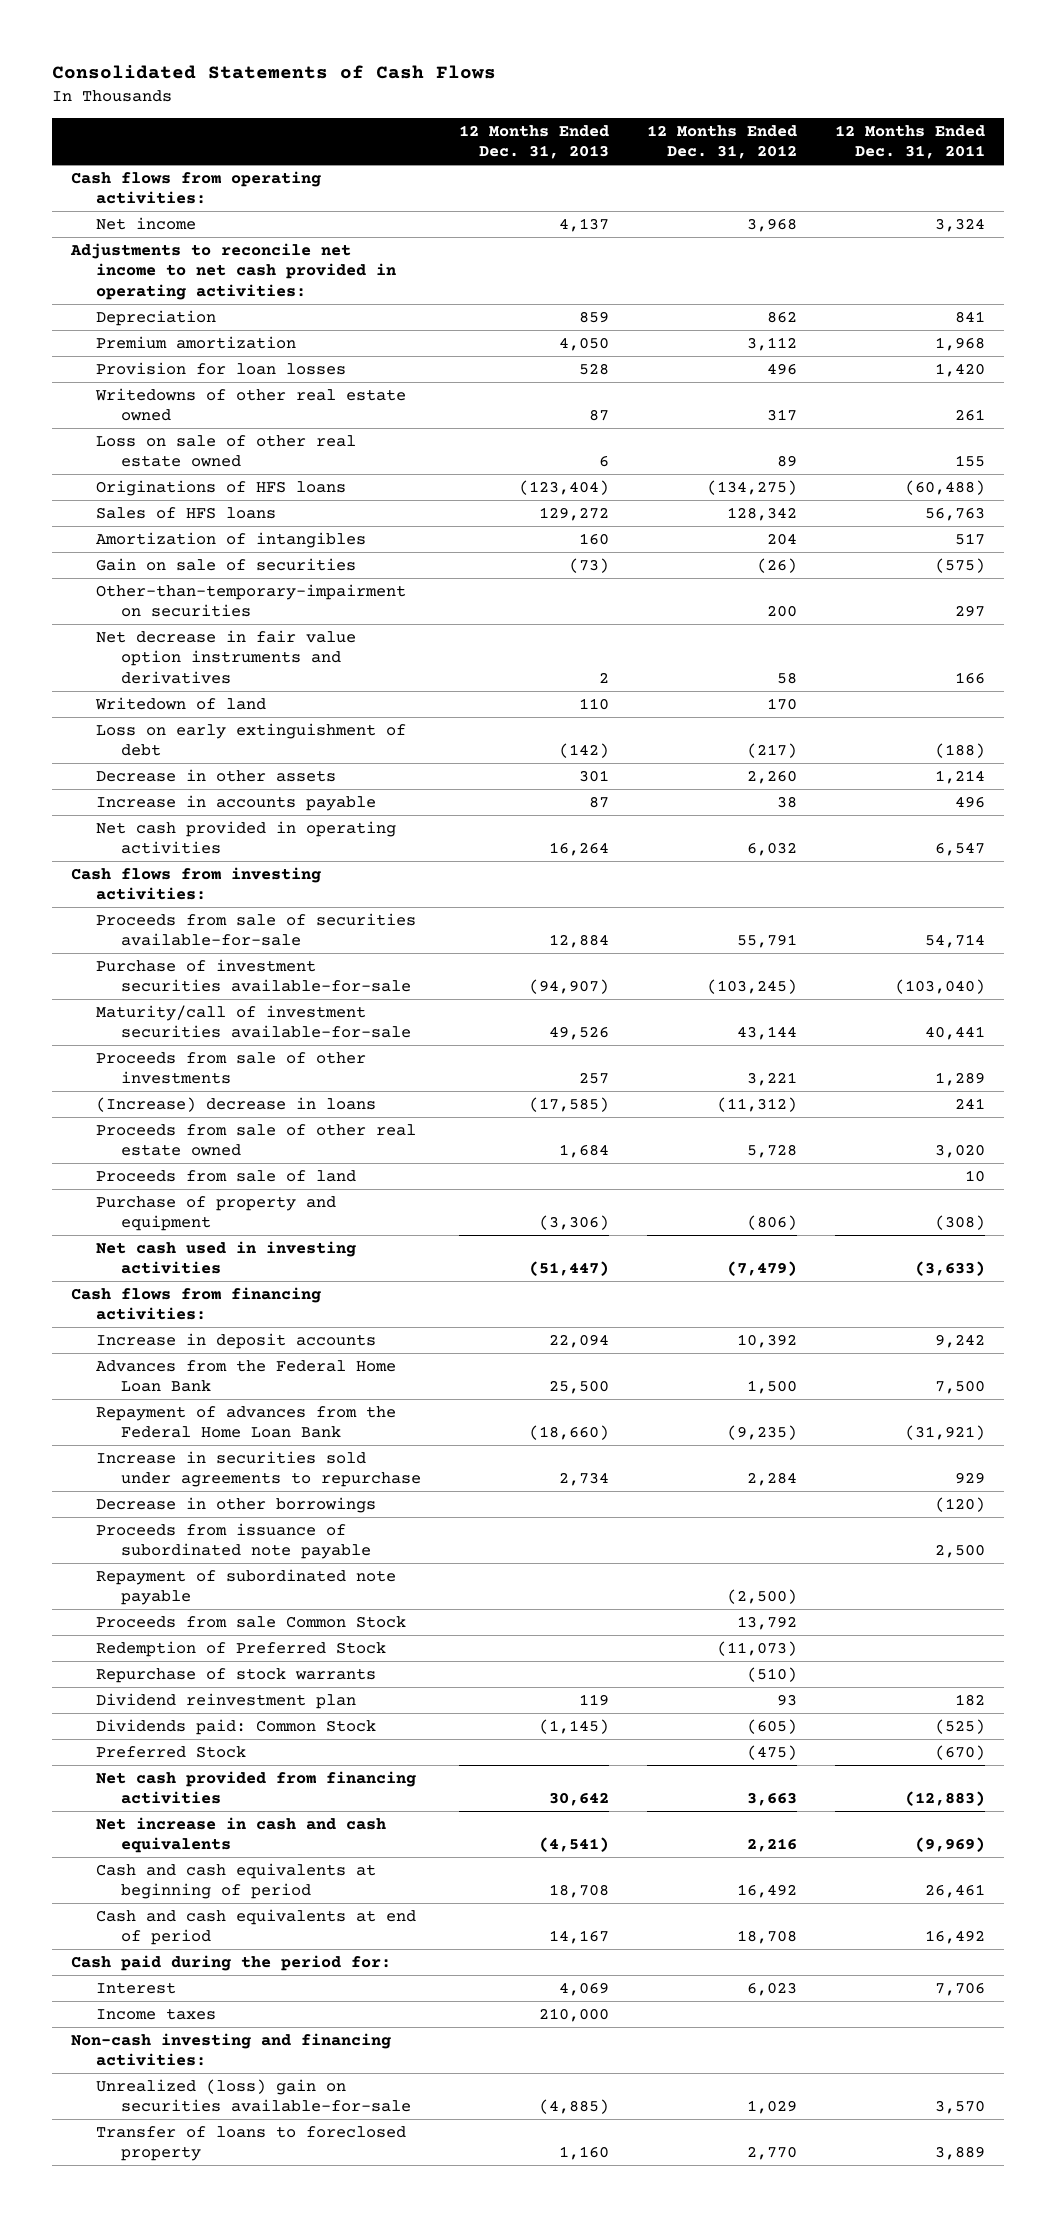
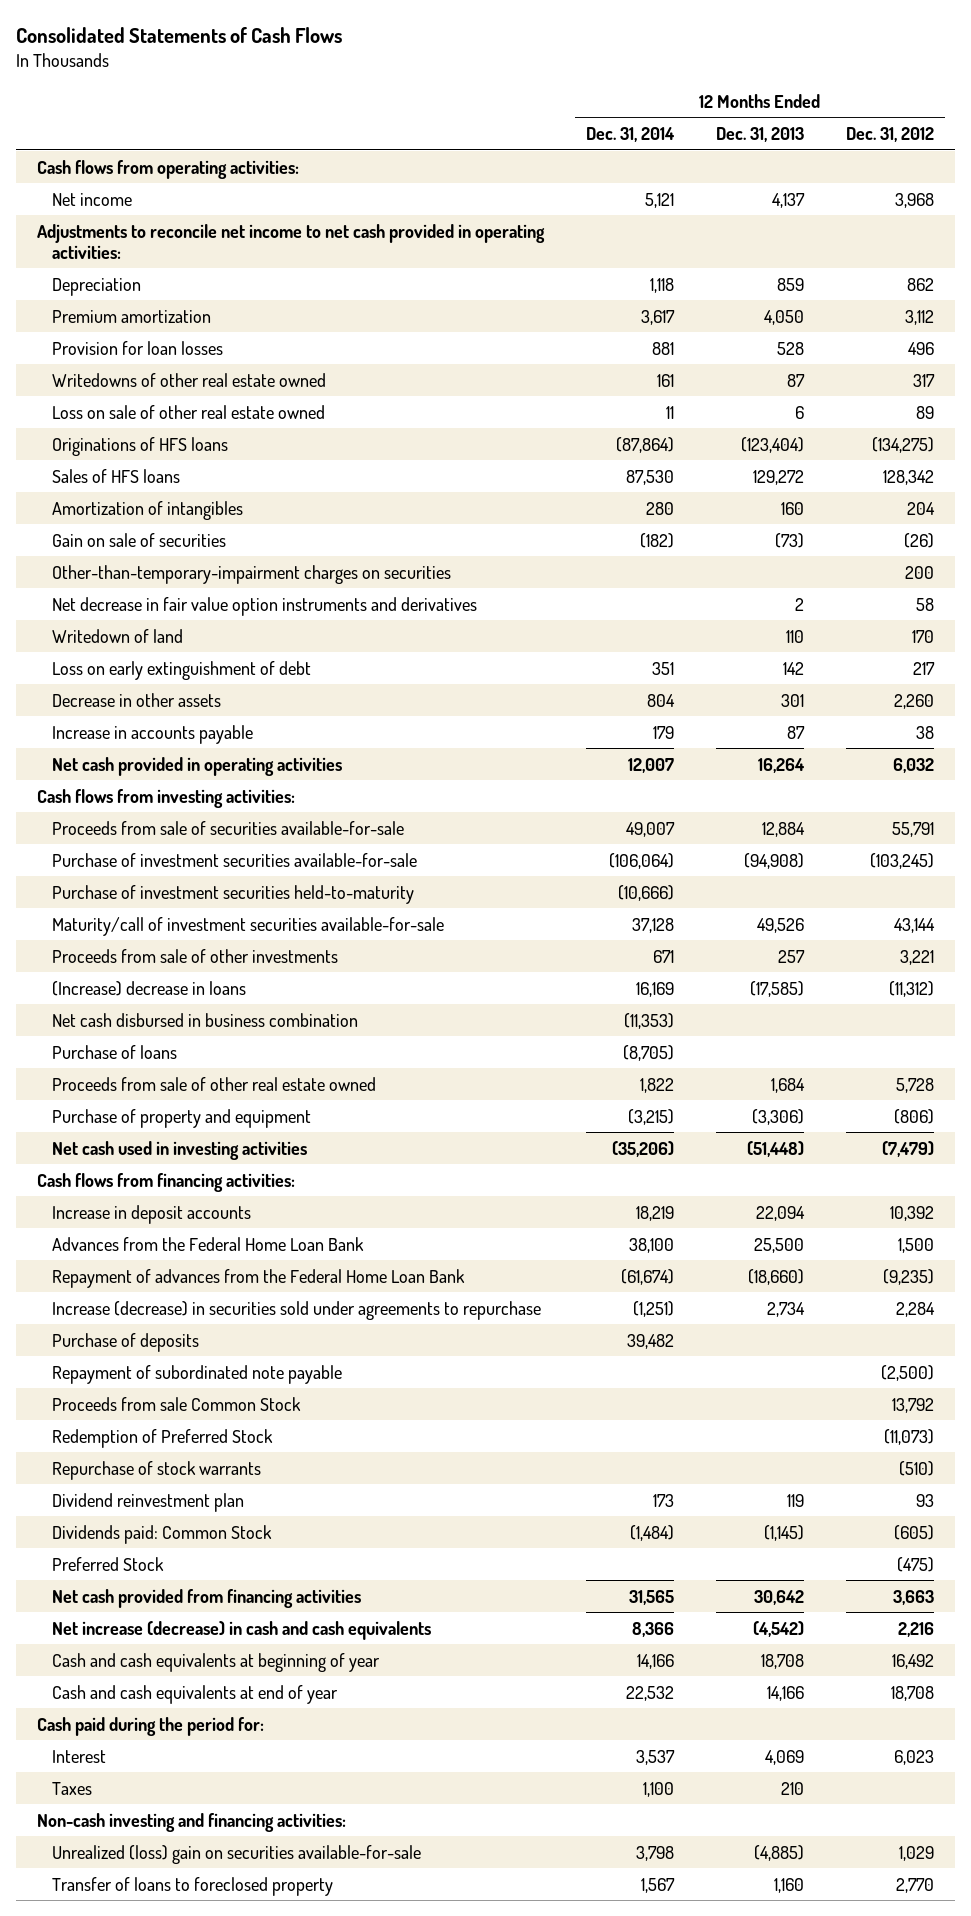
[835,124,986,160] 12 Months Ended Dec. 31, 2011 -> none
none -> [585,127,675,143] Dec. 31, 2014
[96,583,407,618] Other-than-temporary-impairment on securities -> [51,564,451,584] Other-than-temporary-impairment charges on securities
[559,743,610,759] (142) -> [783,661,805,675] 142
[747,743,798,759] (217) -> [913,661,936,675] 217
[529,979,610,995] (94,907) -> [744,852,805,869] (94,908)
none -> [51,884,414,904] Purchase of investment securities held-to-maturity
none -> [51,1012,358,1027] Net cash disbursed in business combination
none -> [51,1044,177,1059] Purchase of loans
[96,1169,357,1182] Proceeds from sale of land -> none
[529,1261,610,1277] (51,447) -> [747,1140,805,1157] (51,448)
[96,1496,377,1513] Decrease in other borrowings -> none
[96,1522,372,1560] Proceeds from issuance of subordinated note payable -> none
[96,1450,422,1488] Increase in securities sold under agreements to repurchase -> [51,1300,541,1320] Increase (decrease) in securities sold under agreements to repurchase
none -> [51,1332,199,1352] Purchase of deposits
[96,1816,387,1854] Net increase in cash and cash equivalents -> [51,1620,431,1640] Net increase (decrease) in cash and cash equivalents
[539,1837,610,1853] (4,541) -> [753,1620,805,1637] (4,542)
[96,1862,377,1900] Cash and cash equivalents at beginning of period -> [51,1652,380,1672] Cash and cash equivalents at beginning of year
[96,1908,417,1946] Cash and cash equivalents at end of period -> [51,1684,338,1704] Cash and cash equivalents at end of year
[549,1930,610,1945] 14,167 -> [767,1685,805,1701] 14,166
[96,2007,217,2020] Income taxes -> [51,1781,92,1795] Taxes
[539,2007,610,2022] 210,000 -> [781,1781,805,1795] 210

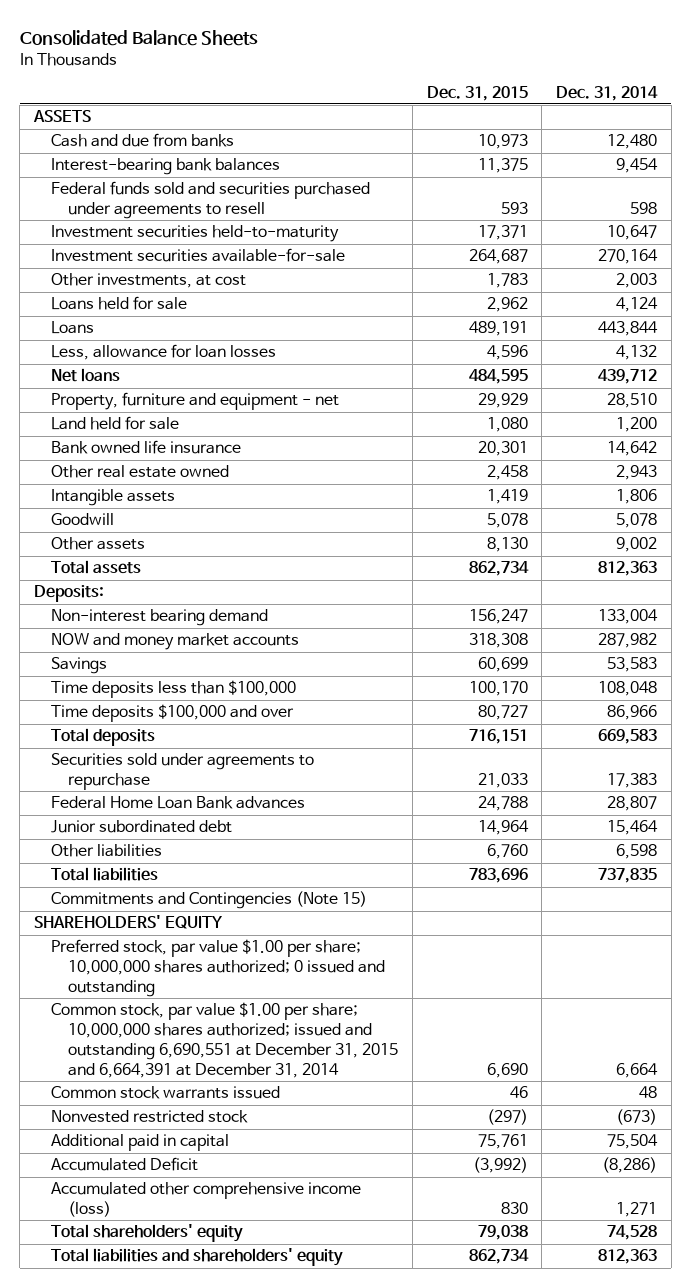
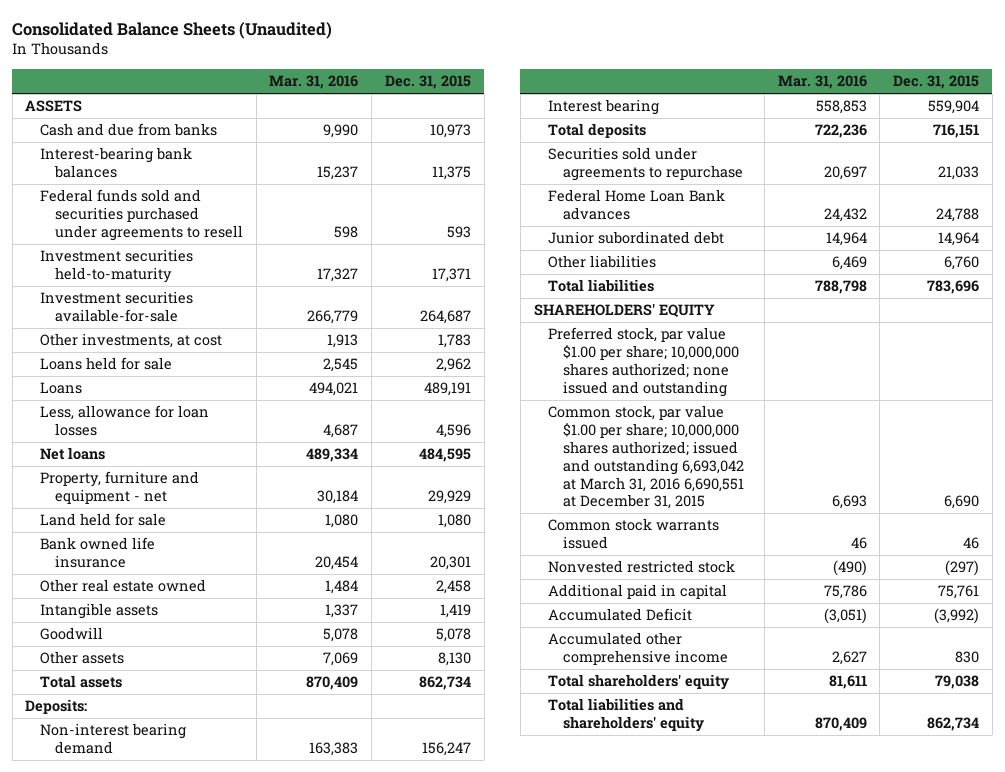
[19,29,258,46] Consolidated Balance Sheets -> [12,21,333,39] Consolidated Balance Sheets (Unaudited)
[556,85,659,101] Dec. 31, 2014 -> none
none -> [269,75,359,90] Mar. 31, 2016
[51,633,300,651] NOW and money market accounts -> none
[51,657,108,675] Savings -> none
[51,680,297,699] Time deposits less than $100,000 -> none
[51,704,295,723] Time deposits $100,000 and over -> none
none -> [548,99,660,116] Interest bearing
[51,891,368,910] Commitments and Contingencies (Note 15) -> none
[51,939,386,997] Preferred stock, par value $1.00 per share; 10,000,000 shares authorized; 0 issued and outstanding -> [548,327,740,397] Preferred stock, par value $1.00 per share; 10,000,000 shares authorized; none issued and outstanding
[51,1002,399,1078] Common stock, par value $1.00 per share; 10,000,000 shares authorized; issued and outstanding 6,690,551 at December 31, 2015 and 6,664,391 at December 31, 2014 -> [548,405,745,510] Common stock, par value $1.00 per share; 10,000,000 shares authorized; issued and outstanding 6,693,042 at March 31, 2016 6,690,551 at December 31, 2015
[51,1182,362,1218] Accumulated other comprehensive income (loss) -> [548,632,729,666] Accumulated other comprehensive income

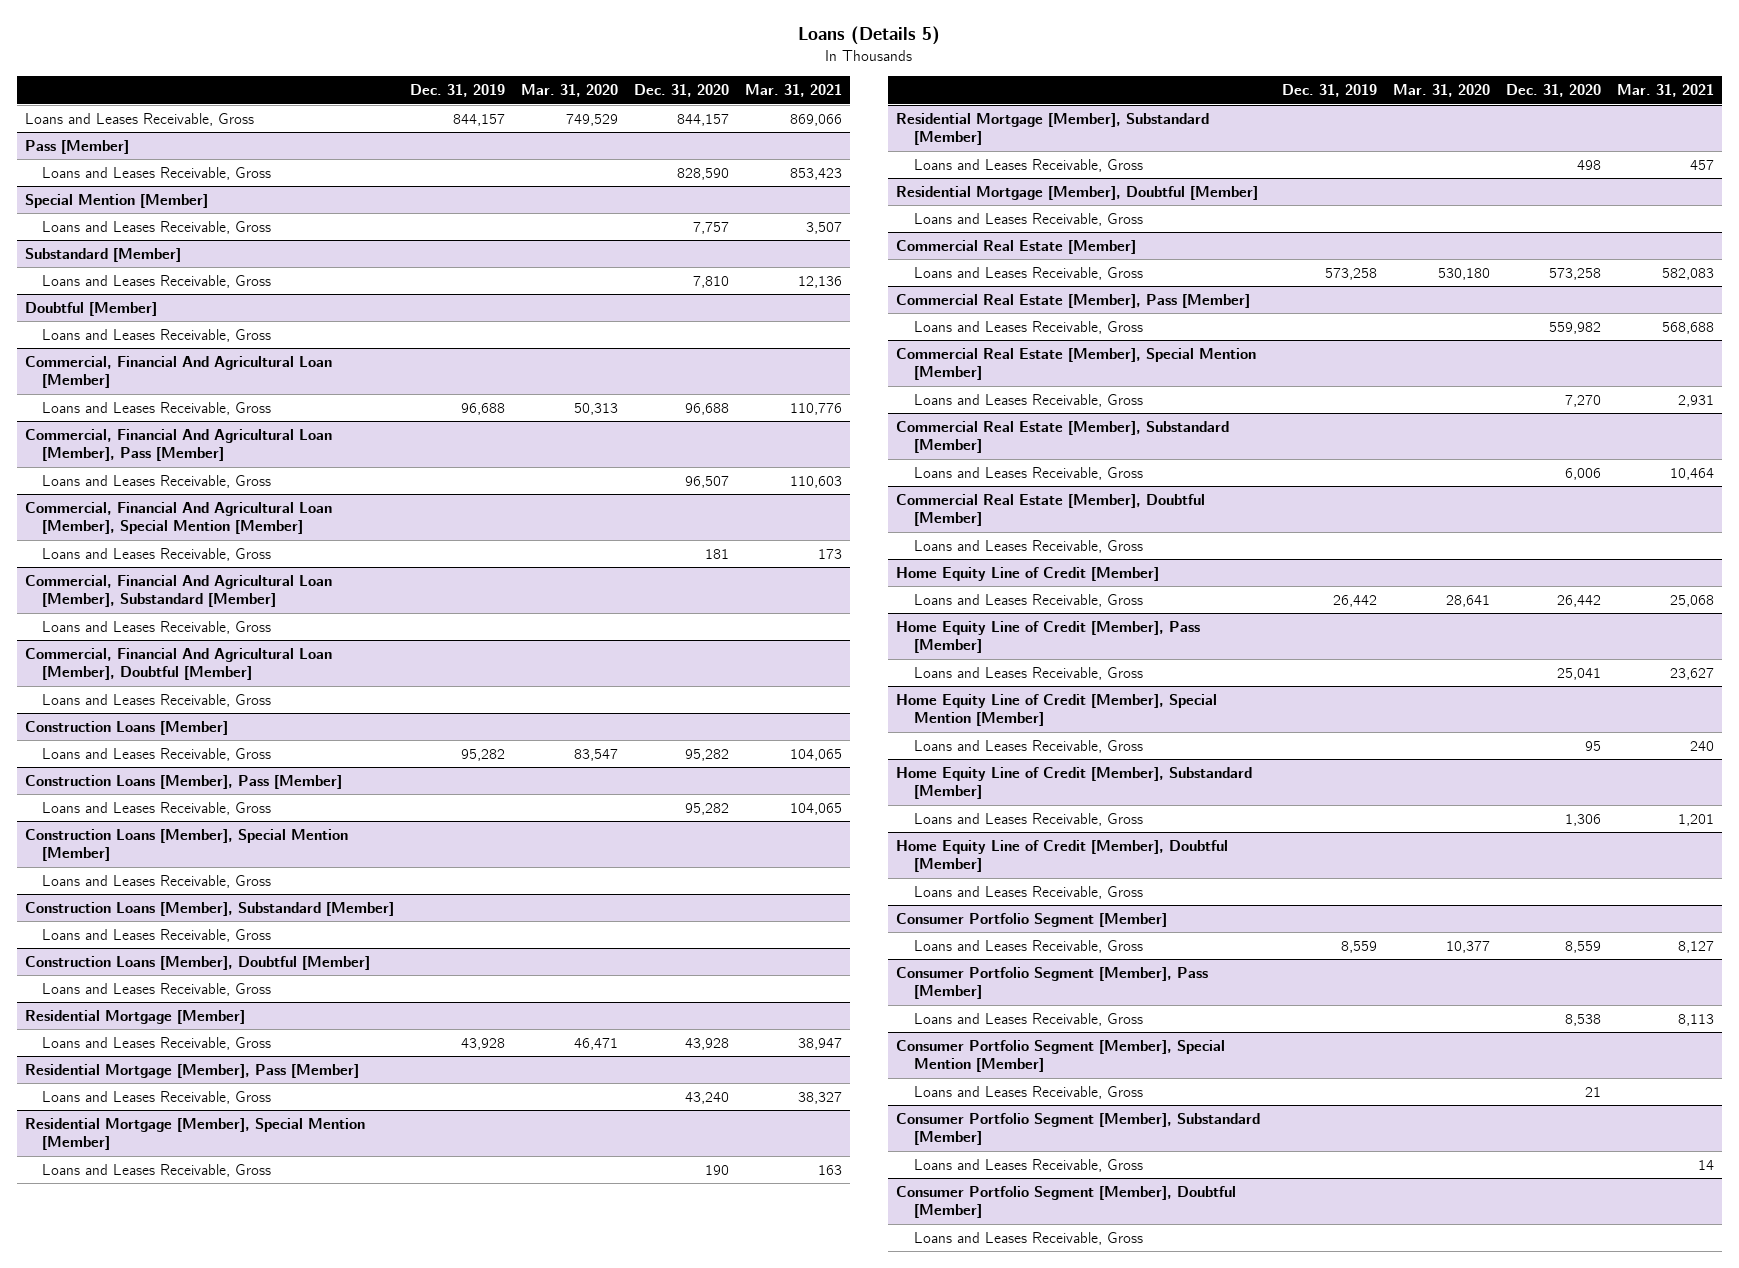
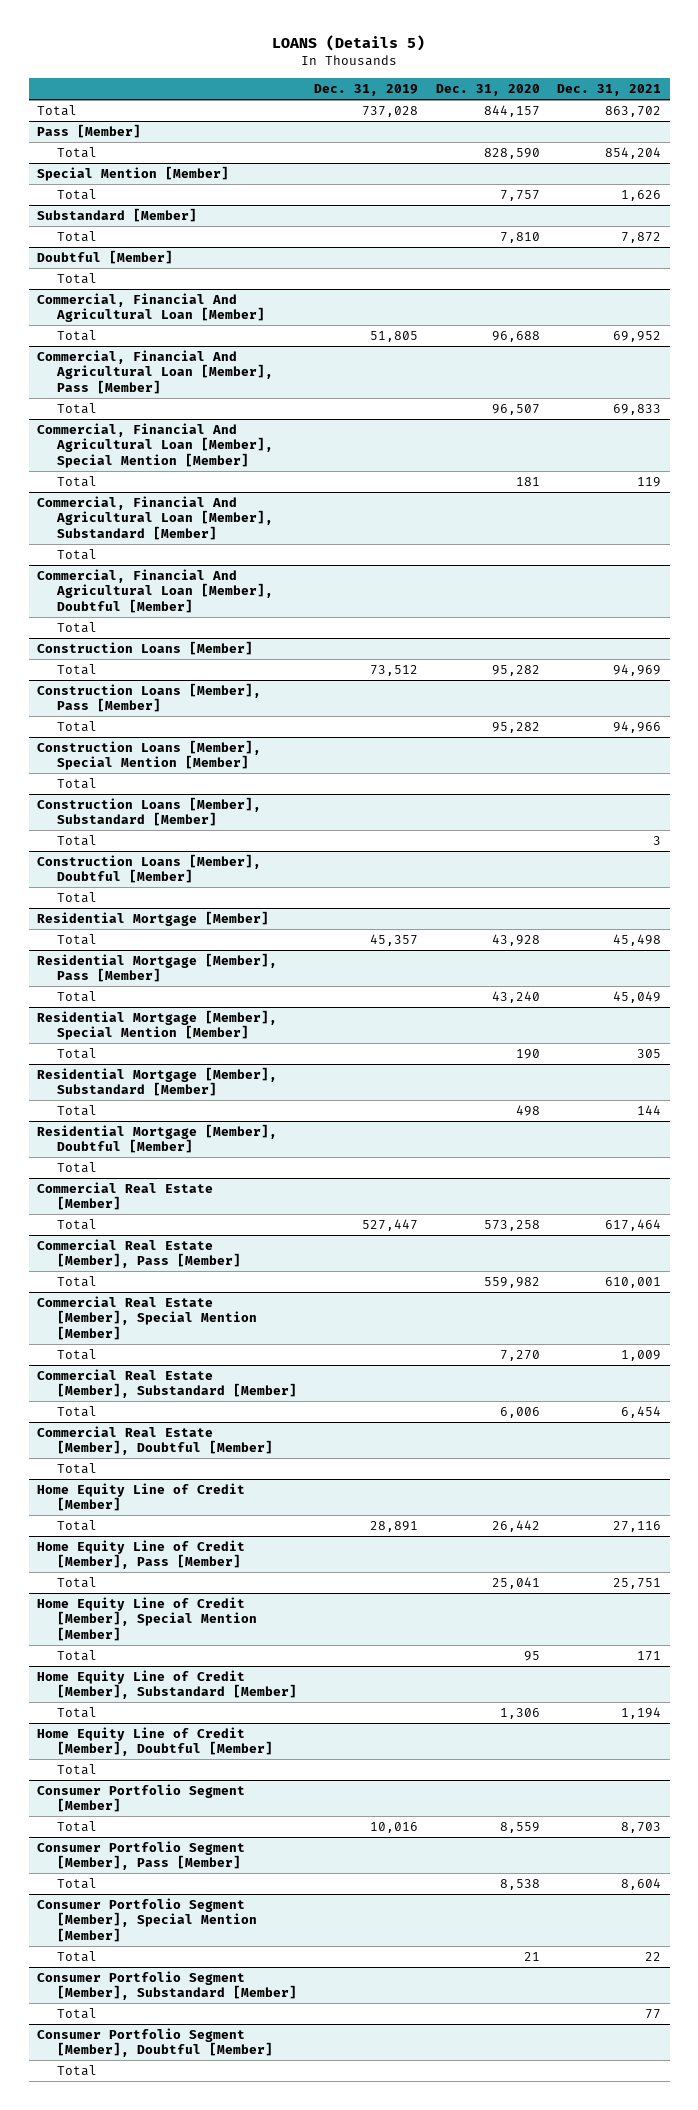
[798,26,941,46] Loans (Details 5) -> [272,35,426,52] LOANS (Details 5)
[521,84,619,98] Mar. 31, 2020 -> none
[745,84,843,98] Mar. 31, 2021 -> none
none -> [556,83,661,96] Dec. 31, 2021
[24,112,254,126] Loans and Leases Receivable, Gross -> none
none -> [37,104,78,116] Total
[41,166,271,180] Loans and Leases Receivable, Gross -> [56,146,97,158] Total
[41,220,271,234] Loans and Leases Receivable, Gross -> [56,188,97,200] Total
[41,274,271,288] Loans and Leases Receivable, Gross -> [56,230,97,242] Total
[41,328,271,342] Loans and Leases Receivable, Gross -> [56,272,97,284] Total
[41,401,271,415] Loans and Leases Receivable, Gross -> none
none -> [56,329,97,341] Total
[41,474,271,488] Loans and Leases Receivable, Gross -> [56,402,97,414] Total
[41,547,271,561] Loans and Leases Receivable, Gross -> [56,475,97,487] Total
[41,620,271,634] Loans and Leases Receivable, Gross -> [56,548,97,560] Total
[41,693,271,707] Loans and Leases Receivable, Gross -> [56,621,97,633] Total
[41,747,271,761] Loans and Leases Receivable, Gross -> none
none -> [56,663,97,675] Total
[41,801,271,815] Loans and Leases Receivable, Gross -> [56,720,97,732] Total
[41,874,271,888] Loans and Leases Receivable, Gross -> [56,777,97,789] Total
[41,928,271,942] Loans and Leases Receivable, Gross -> [56,834,97,846] Total
[41,982,271,996] Loans and Leases Receivable, Gross -> [56,891,97,903] Total
[41,1036,271,1050] Loans and Leases Receivable, Gross -> none
none -> [56,933,97,945] Total
[41,1090,271,1104] Loans and Leases Receivable, Gross -> [56,990,97,1002] Total
[41,1163,271,1177] Loans and Leases Receivable, Gross -> [56,1047,97,1059] Total
[913,158,1143,172] Loans and Leases Receivable, Gross -> [56,1104,97,1116] Total
[913,212,1143,226] Loans and Leases Receivable, Gross -> [56,1161,97,1173] Total
[913,266,1143,280] Loans and Leases Receivable, Gross -> none
none -> [56,1218,97,1230] Total
[913,320,1143,334] Loans and Leases Receivable, Gross -> [56,1275,97,1287] Total
[913,393,1143,407] Loans and Leases Receivable, Gross -> [56,1348,97,1360] Total
[913,466,1143,480] Loans and Leases Receivable, Gross -> [56,1405,97,1417] Total
[913,539,1143,553] Loans and Leases Receivable, Gross -> [56,1462,97,1474] Total
[913,593,1143,607] Loans and Leases Receivable, Gross -> none
none -> [56,1519,97,1531] Total
[913,666,1143,680] Loans and Leases Receivable, Gross -> [56,1576,97,1588] Total
[913,739,1143,753] Loans and Leases Receivable, Gross -> [56,1649,97,1661] Total
[913,812,1143,826] Loans and Leases Receivable, Gross -> [56,1706,97,1718] Total
[913,885,1143,899] Loans and Leases Receivable, Gross -> [56,1763,97,1775] Total
[913,939,1143,953] Loans and Leases Receivable, Gross -> none
none -> [56,1820,97,1832] Total
[913,1012,1143,1026] Loans and Leases Receivable, Gross -> [56,1877,97,1889] Total
[913,1085,1143,1099] Loans and Leases Receivable, Gross -> [56,1950,97,1962] Total
[913,1158,1143,1172] Loans and Leases Receivable, Gross -> [56,2007,97,2019] Total
[913,1231,1143,1245] Loans and Leases Receivable, Gross -> [56,2064,97,2076] Total

